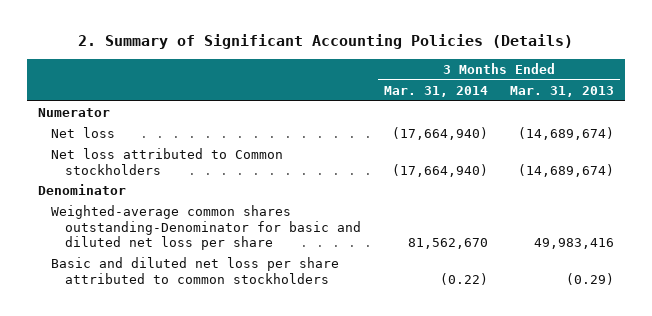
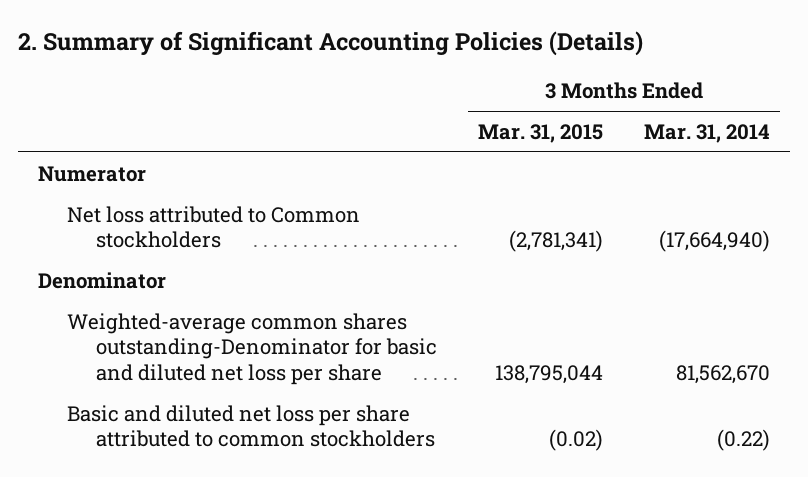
[510,85,615,97] Mar. 31, 2013 -> none
none -> [477,123,603,143] Mar. 31, 2015
[51,127,116,139] Net loss -> none

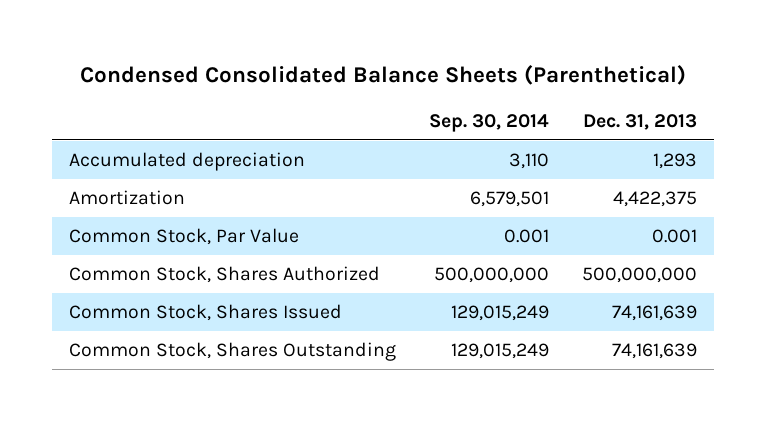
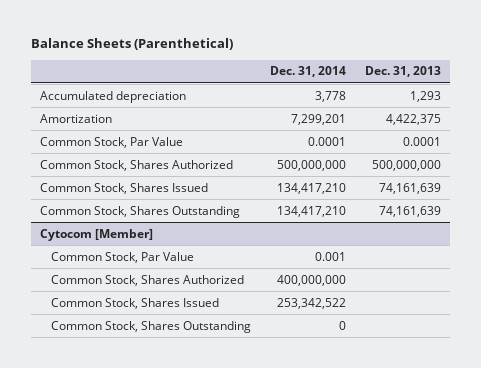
[79,65,686,86] Condensed Consolidated Balance Sheets (Parenthetical) -> [30,38,233,51] Balance Sheets (Parenthetical)
[428,113,549,132] Sep. 30, 2014 -> none
none -> [269,66,346,78] Dec. 31, 2014
[652,229,698,244] 0.001 -> [402,136,441,146] 0.0001
none -> [40,228,154,241] Cytocom [Member]
none -> [50,251,194,263] Common Stock, Par Value
none -> [50,274,244,286] Common Stock, Shares Authorized
none -> [50,297,219,309] Common Stock, Shares Issued
none -> [50,320,251,333] Common Stock, Shares Outstanding

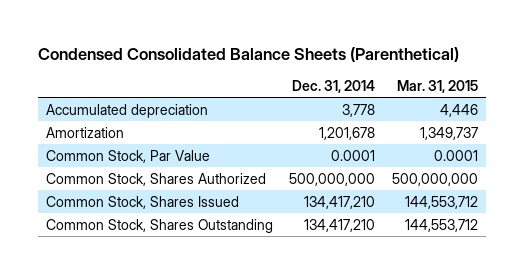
[30,38,233,51] Balance Sheets (Parenthetical) -> [37,46,459,62] Condensed Consolidated Balance Sheets (Parenthetical)
[364,66,441,78] Dec. 31, 2013 -> none
none -> [397,79,479,93] Mar. 31, 2015
[290,113,346,125] 7,299,201 -> [319,126,376,140] 1,201,678
[40,228,154,241] Cytocom [Member] -> none
[50,251,194,263] Common Stock, Par Value -> none
[50,274,244,286] Common Stock, Shares Authorized -> none
[50,297,219,309] Common Stock, Shares Issued -> none
[50,320,251,333] Common Stock, Shares Outstanding -> none

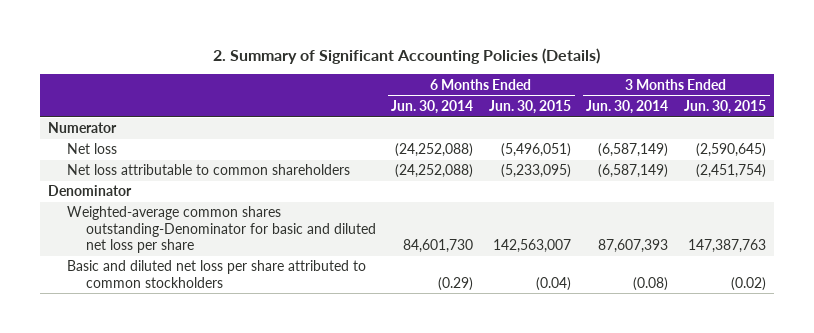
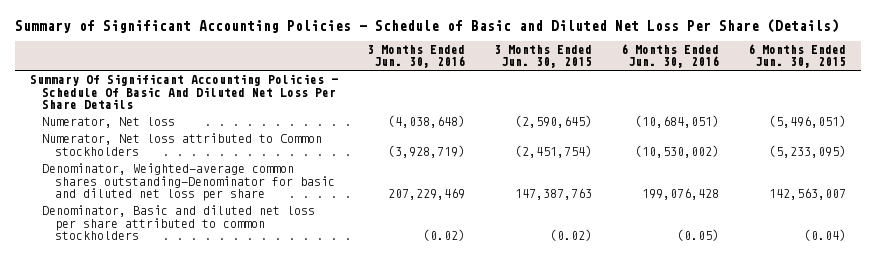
[212,47,600,64] 2. Summary of Significant Accounting Policies (Details) -> [15,18,840,33] Summary of Significant Accounting Policies - Schedule of Basic and Diluted Net Loss Per Share (Details)
[391,99,474,114] Jun. 30, 2014 -> none
[586,99,669,114] Jun. 30, 2014 -> none
none -> [366,44,465,69] 3 Months Ended Jun. 30, 2016
none -> [621,43,720,69] 6 Months Ended Jun. 30, 2016
[47,122,117,134] Numerator -> none
[47,185,132,197] Denominator -> none
none -> [29,74,338,110] Summary Of Significant Accounting Policies - Schedule Of Basic And Diluted Net Loss Per Share Details
[66,143,117,155] Net loss -> [42,117,176,129] Numerator, Net loss
[66,164,350,176] Net loss attributable to common shareholders -> [42,133,323,156] Numerator, Net loss attributed to Common stockholders
[66,206,376,254] Weighted-average common shares outstanding-Denominator for basic and diluted net loss per share -> [42,163,336,202] Denominator, Weighted-average common shares outstanding-Denominator for basic and diluted net loss per share
[66,260,366,288] Basic and diluted net loss per share attributed to common stockholders -> [42,205,316,241] Denominator, Basic and diluted net loss per share attributed to common stockholders

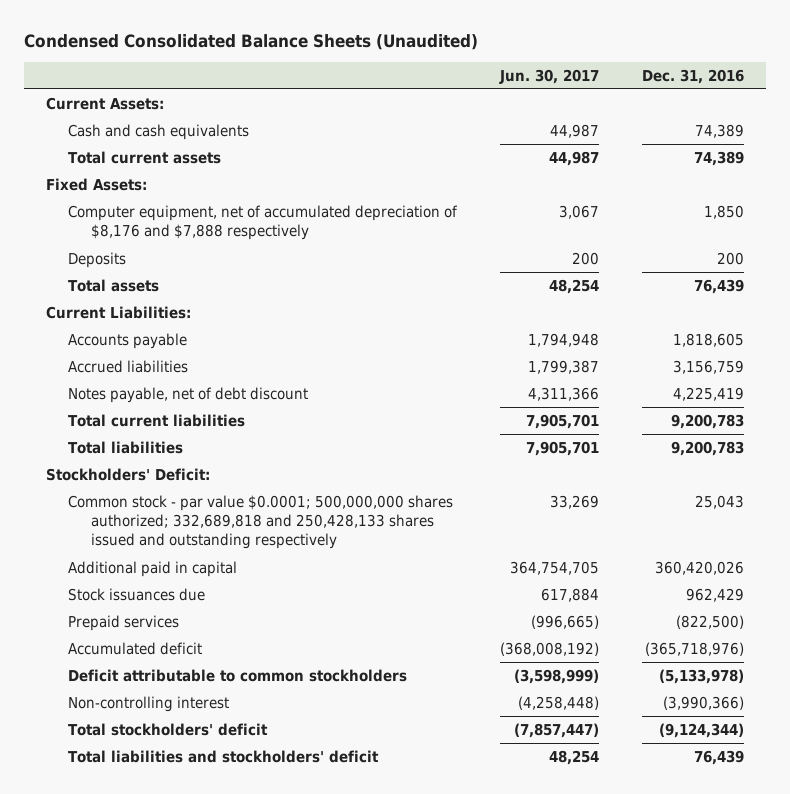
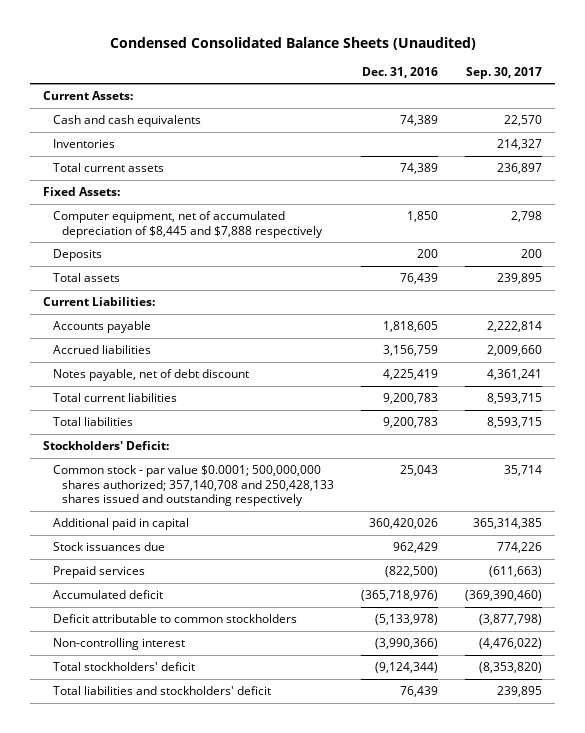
[499,68,600,84] Jun. 30, 2017 -> none
none -> [465,66,542,79] Sep. 30, 2017
none -> [52,139,115,149] Inventories
[68,205,459,241] Computer equipment, net of accumulated depreciation of $8,176 and $7,888 respectively -> [52,211,323,238] Computer equipment, net of accumulated depreciation of $8,445 and $7,888 respectively
[68,495,454,550] Common stock - par value $0.0001; 500,000,000 shares authorized; 332,689,818 and 250,428,133 shares issued and outstanding respectively -> [52,465,334,507] Common stock - par value $0.0001; 500,000,000 shares authorized; 357,140,708 and 250,428,133 shares issued and outstanding respectively

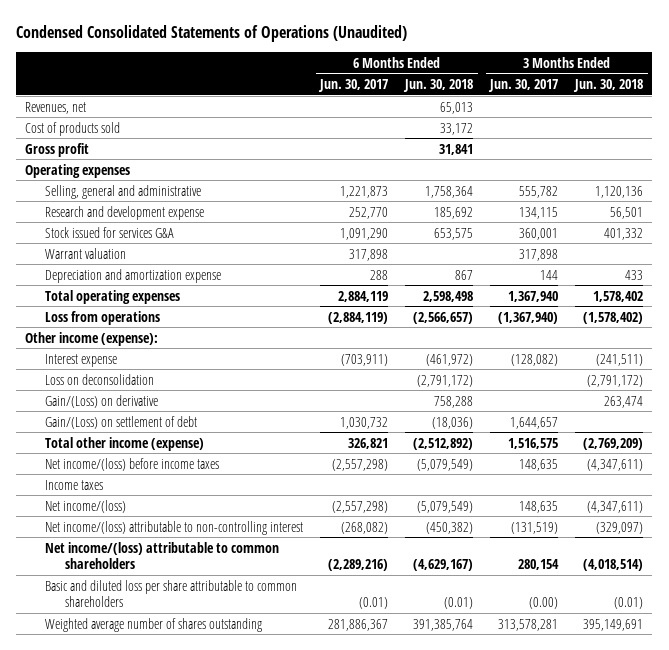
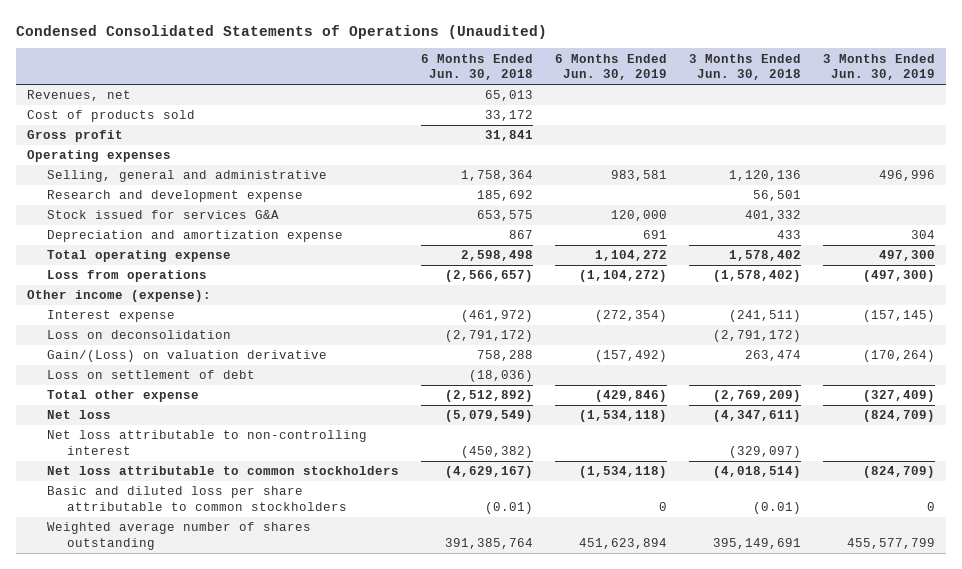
[318,78,389,92] Jun. 30, 2017 -> none
[488,78,559,92] Jun. 30, 2017 -> none
none -> [554,53,667,81] 6 Months Ended Jun. 30, 2019
none -> [822,53,935,81] 3 Months Ended Jun. 30, 2019
[45,247,127,259] Warrant valuation -> none
[45,289,181,304] Total operating expenses -> [47,250,232,263] Total operating expense
[45,457,220,471] Net income/(loss) before income taxes -> none
[45,479,104,490] Income taxes -> none
[45,394,159,408] Gain/(Loss) on derivative -> [47,350,328,363] Gain/(Loss) on valuation derivative
[45,415,198,429] Gain/(Loss) on settlement of debt -> [47,370,256,380] Loss on settlement of debt
[45,436,205,451] Total other income (expense) -> [47,390,200,403] Total other expense
[45,499,127,513] Net income/(loss) -> [47,410,112,420] Net loss
[45,520,304,535] Net income/(loss) attributable to non-controlling interest -> [47,430,368,455] Net loss attributable to non-controlling interest
[45,541,280,570] Net income/(loss) attributable to common shareholders -> [47,466,400,476] Net loss attributable to common stockholders
[45,579,298,608] Basic and diluted loss per share attributable to common shareholders -> [47,486,348,511] Basic and diluted loss per share attributable to common stockholders

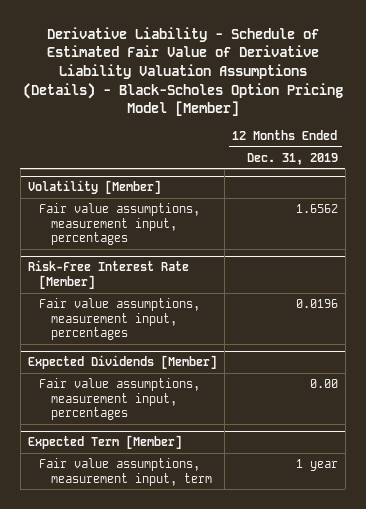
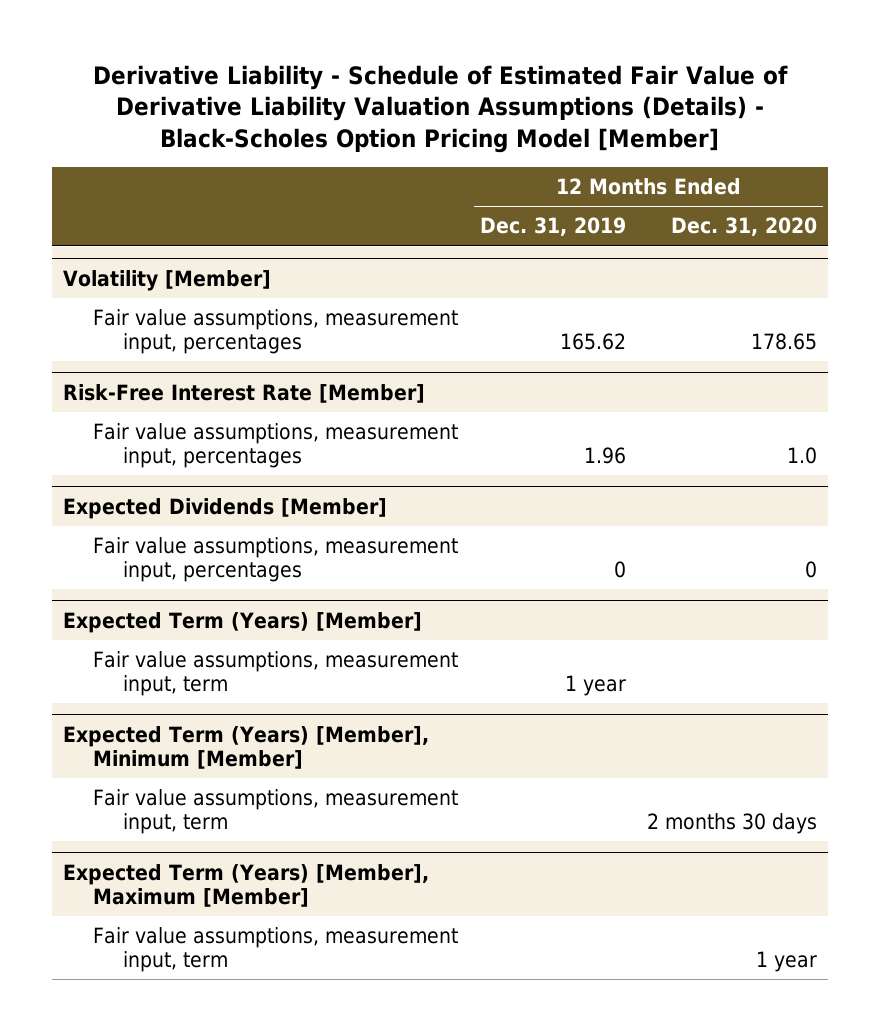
none -> [671,217,818,237] Dec. 31, 2020
[295,203,338,213] 1.6562 -> [559,332,626,350] 165.62
[295,298,338,308] 0.0196 -> [583,446,626,464] 1.96
[309,378,338,388] 0.00 -> [613,560,626,578] 0
[27,435,182,450] Expected Term [Member] -> [63,611,423,633] Expected Term (Years) [Member]
none -> [63,725,430,769] Expected Term (Years) [Member], Minimum [Member]
none -> [93,789,459,834] Fair value assumptions, measurement input, term
none -> [63,863,430,907] Expected Term (Years) [Member], Maximum [Member]
none -> [93,927,459,972] Fair value assumptions, measurement input, term

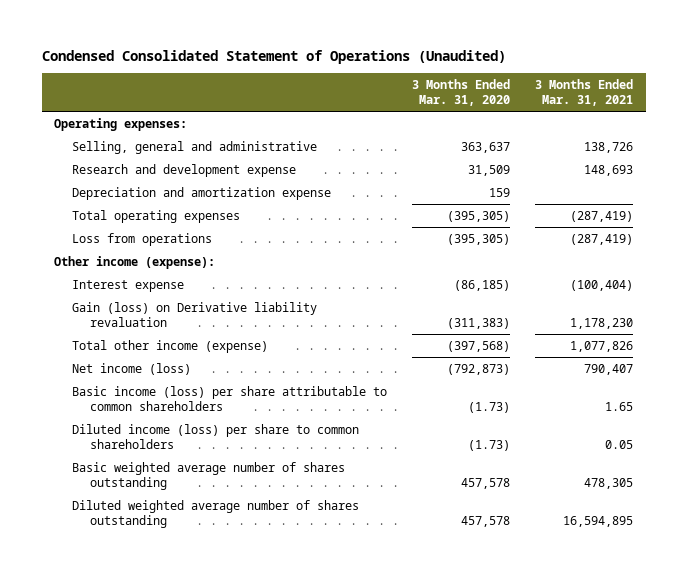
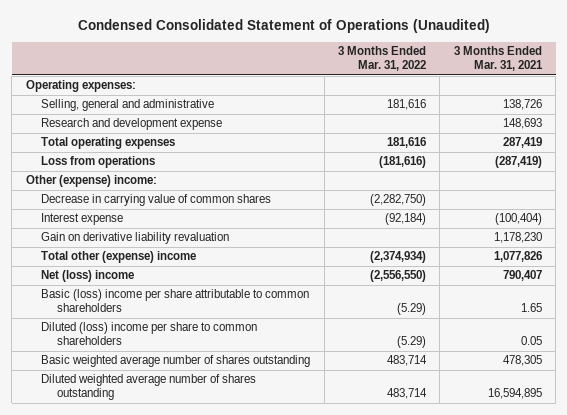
[412,78,511,107] 3 Months Ended Mar. 31, 2020 -> none
none -> [337,46,426,72] 3 Months Ended Mar. 31, 2022
[71,186,331,200] Depreciation and amortization expense -> none
[570,210,634,222] (287,419) -> [502,137,542,149] 287,419
[54,255,216,269] Other income (expense): -> [25,175,157,188] Other (expense) income:
none -> [41,194,272,207] Decrease in carrying value of common shares
[71,301,317,328] Gain (loss) on Derivative liability revaluation -> [41,232,230,245] Gain on derivative liability revaluation
[71,339,268,353] Total other income (expense) -> [41,251,197,264] Total other (expense) income
[71,362,191,375] Net income (loss) -> [41,270,135,283] Net (loss) income
[71,385,387,412] Basic income (loss) per share attributable to common shareholders -> [41,289,310,313] Basic (loss) income per share attributable to common shareholders
[71,423,359,450] Diluted income (loss) per share to common shareholders -> [41,322,258,346] Diluted (loss) income per share to common shareholders

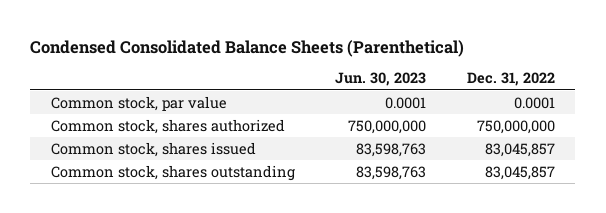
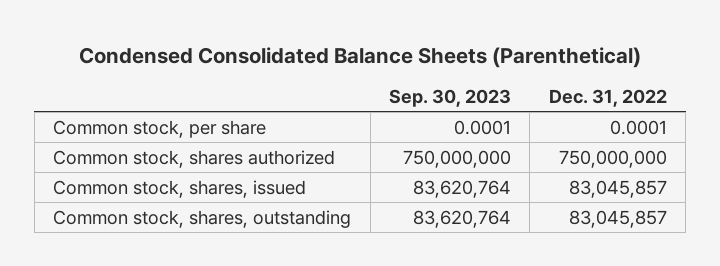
[335,72,427,87] Jun. 30, 2023 -> none
none -> [388,88,511,107] Sep. 30, 2023
[50,95,227,111] Common stock, par value -> [53,119,267,138] Common stock, per share
[50,141,256,157] Common stock, shares issued -> [53,179,307,198] Common stock, shares, issued
[50,164,295,181] Common stock, shares outstanding -> [53,209,352,228] Common stock, shares, outstanding

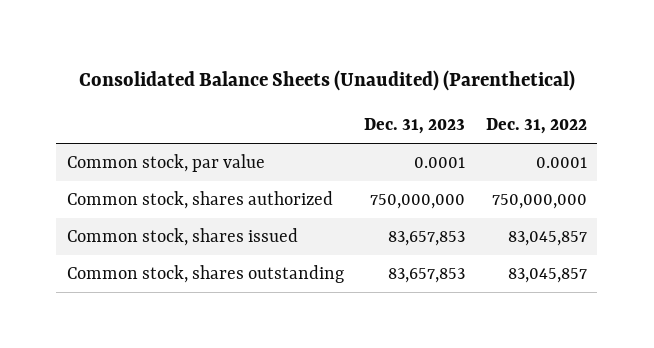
[78,46,641,68] Condensed Consolidated Balance Sheets (Parenthetical) -> [78,70,575,92] Consolidated Balance Sheets (Unaudited) (Parenthetical)
[388,88,511,107] Sep. 30, 2023 -> none
none -> [364,117,466,134] Dec. 31, 2023
[53,119,267,138] Common stock, per share -> [66,154,265,173] Common stock, par value
[53,179,307,198] Common stock, shares, issued -> [66,228,298,247] Common stock, shares issued
[53,209,352,228] Common stock, shares, outstanding -> [66,265,344,284] Common stock, shares outstanding

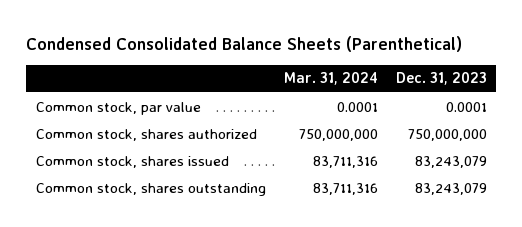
[78,70,575,92] Consolidated Balance Sheets (Unaudited) (Parenthetical) -> [26,35,463,52] Condensed Consolidated Balance Sheets (Parenthetical)
[486,117,588,134] Dec. 31, 2022 -> none
none -> [283,72,378,86] Mar. 31, 2024
[388,231,466,247] 83,657,853 -> [414,155,487,168] 83,243,079
[388,268,466,284] 83,657,853 -> [414,182,487,195] 83,243,079

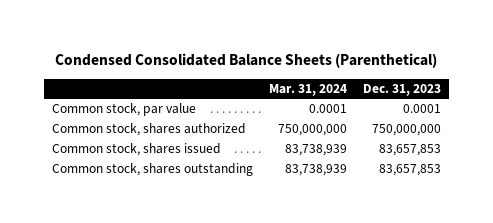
[312,155,378,168] 83,711,316 -> [284,144,347,157] 83,738,939
[414,155,487,168] 83,243,079 -> [378,144,441,157] 83,657,853
[312,182,378,195] 83,711,316 -> [284,164,347,177] 83,738,939
[414,182,487,195] 83,243,079 -> [378,164,441,177] 83,657,853

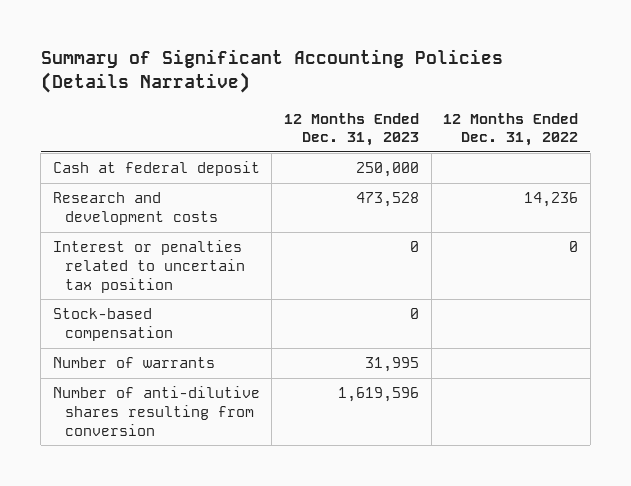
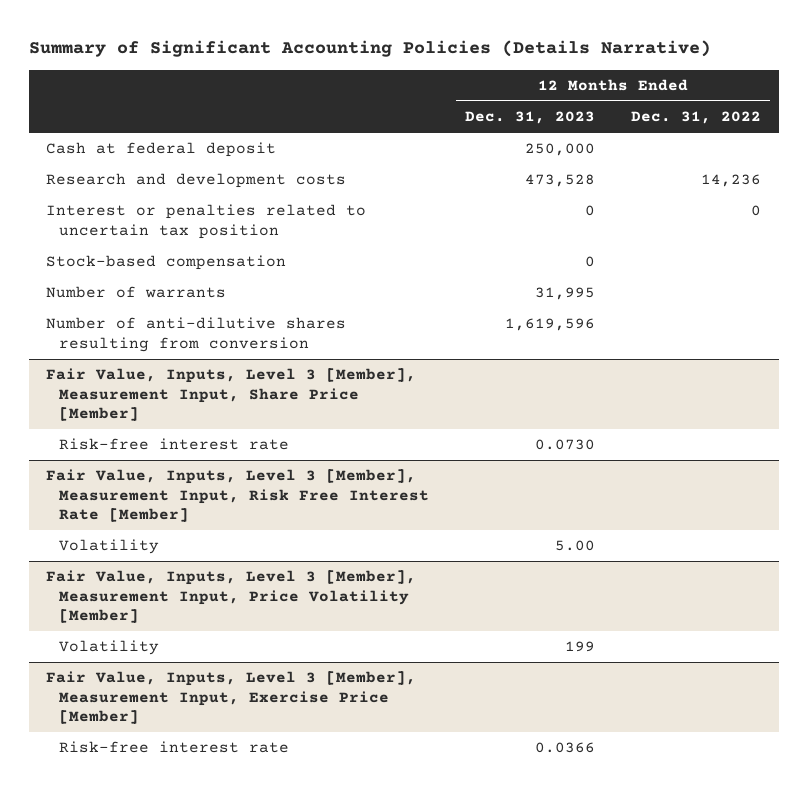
none -> [46,368,417,422] Fair Value, Inputs, Level 3 [Member], Measurement Input, Share Price [Member]
none -> [59,438,290,451] Risk-free interest rate
none -> [46,469,430,523] Fair Value, Inputs, Level 3 [Member], Measurement Input, Risk Free Interest Rate [Member]
none -> [59,539,160,555] Volatility
none -> [46,570,417,624] Fair Value, Inputs, Level 3 [Member], Measurement Input, Price Volatility [Member]
none -> [59,640,160,656] Volatility
none -> [46,671,417,725] Fair Value, Inputs, Level 3 [Member], Measurement Input, Exercise Price [Member]
none -> [59,741,290,754] Risk-free interest rate

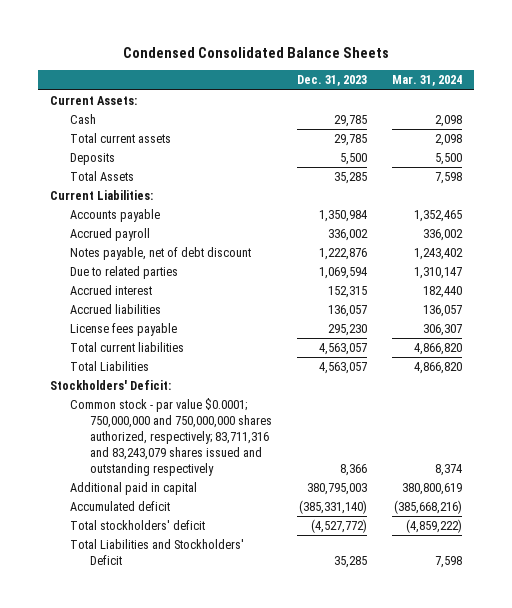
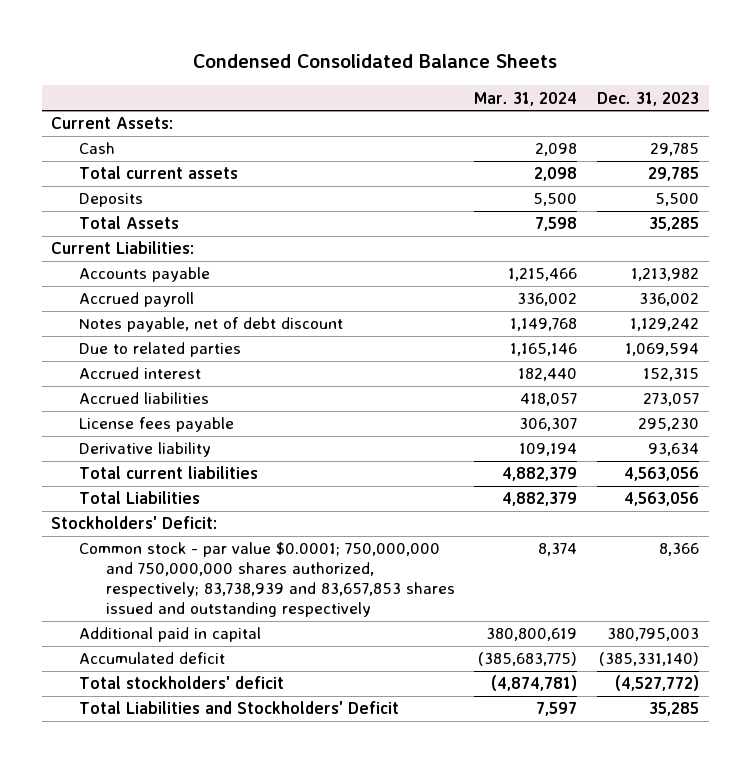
[319,210,368,223] 1,350,984 -> [631,268,700,282] 1,213,982
[413,210,462,223] 1,352,465 -> [508,268,578,282] 1,215,466
[319,248,368,261] 1,222,876 -> [630,318,700,332] 1,129,242
[413,248,463,261] 1,243,402 -> [510,318,578,332] 1,149,768
[413,267,462,280] 1,310,147 -> [510,343,578,357] 1,165,146
[328,305,368,318] 136,057 -> [643,393,700,407] 273,057
[422,305,462,318] 136,057 -> [520,393,578,407] 418,057
none -> [78,442,211,458] Derivative liability
[319,343,368,356] 4,563,057 -> [624,467,700,482] 4,563,056
[413,343,462,356] 4,866,820 -> [502,467,578,482] 4,882,379
[319,362,368,375] 4,563,057 -> [624,492,700,507] 4,563,056
[413,362,462,375] 4,866,820 -> [502,492,578,507] 4,882,379
[70,398,273,476] Common stock - par value $0.0001; 750,000,000 and 750,000,000 shares authorized, respectively; 83,711,316 and 83,243,079 shares issued and outstanding respectively -> [78,542,455,618] Common stock - par value $0.0001; 750,000,000 and 750,000,000 shares authorized, respectively; 83,738,939 and 83,657,853 shares issued and outstanding respectively
[393,500,462,515] (385,668,216) -> [478,652,578,667] (385,683,775)
[405,519,462,534] (4,859,222) -> [491,675,578,692] (4,874,781)
[434,556,462,569] 7,598 -> [536,702,578,717] 7,597

